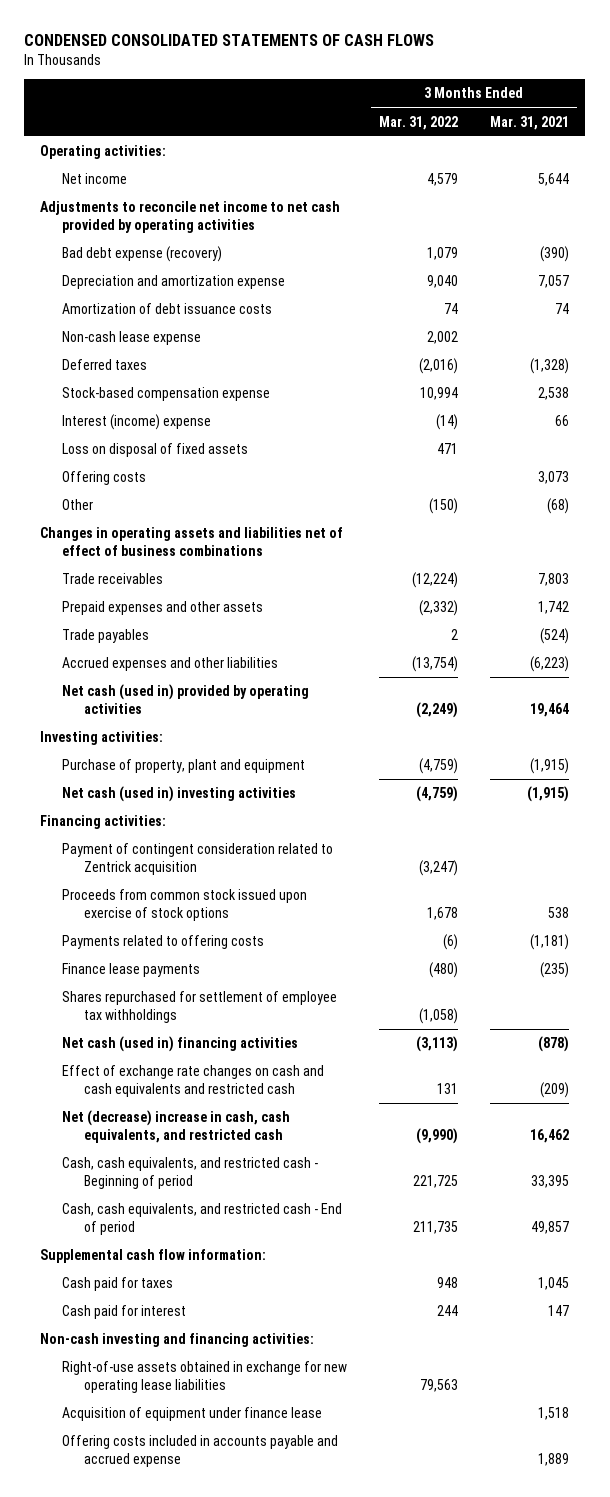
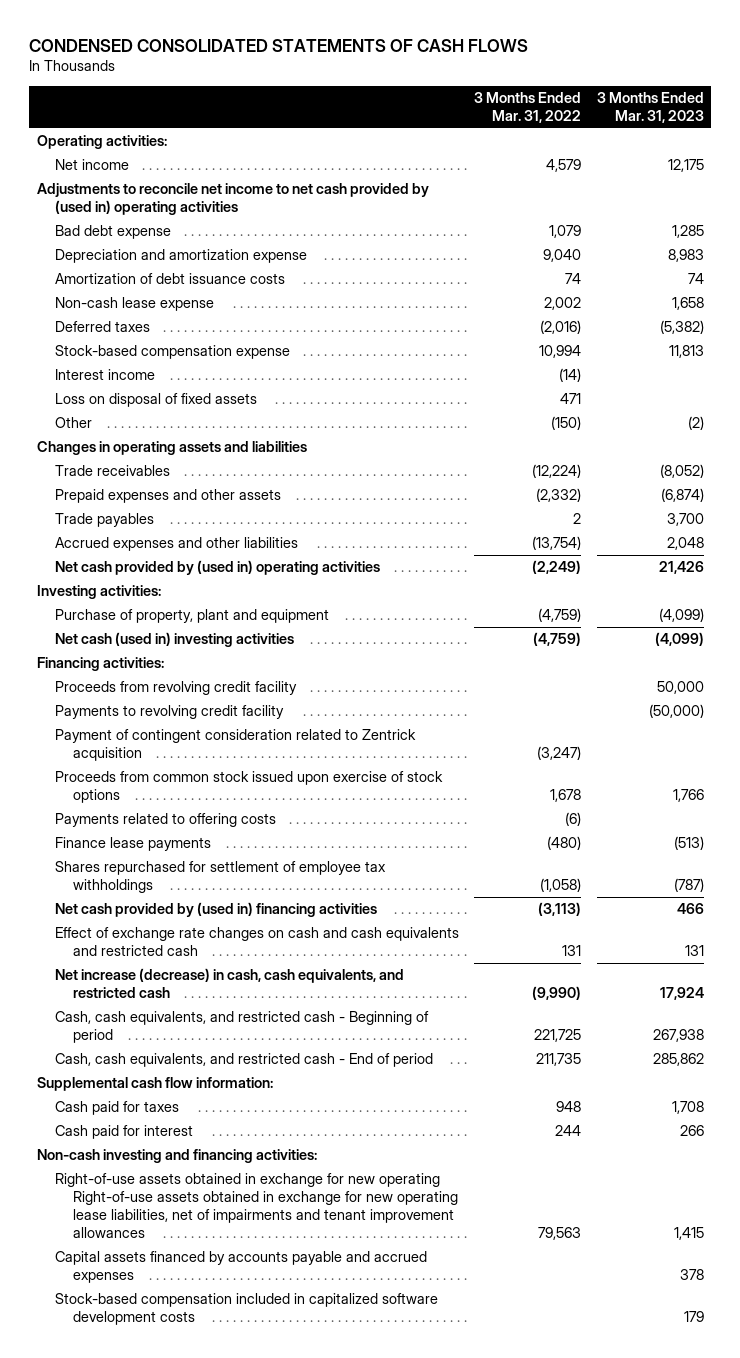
[490,115,570,130] Mar. 31, 2021 -> none
none -> [596,92,704,124] 3 Months Ended Mar. 31, 2023
[40,201,341,234] Adjustments to reconcile net income to net cash provided by operating activities -> [36,183,429,216] Adjustments to reconcile net income to net cash provided by (used in) operating activities
[61,246,222,263] Bad debt expense (recovery) -> [55,225,172,240] Bad debt expense
[61,414,211,431] Interest (income) expense -> [55,369,156,381] Interest income
[61,471,146,486] Offering costs -> none
[40,527,344,557] Changes in operating assets and liabilities net of effect of business combinations -> [36,441,307,456] Changes in operating assets and liabilities
[61,684,309,715] Net cash (used in) provided by operating activities -> [55,560,381,576] Net cash provided by (used in) operating activities
none -> [55,681,298,696] Proceeds from revolving credit facility
none -> [55,705,285,720] Payments to revolving credit facility
[61,1036,298,1053] Net cash (used in) financing activities -> [55,902,378,918] Net cash provided by (used in) financing activities
[61,1110,290,1144] Net (decrease) increase in cash, cash equivalents, and restricted cash -> [55,968,405,999] Net increase (decrease) in cash, cash equivalents, and restricted cash
[61,1407,322,1422] Acquisition of equipment under finance lease -> none
[61,1435,338,1468] Offering costs included in accounts payable and accrued expense -> none
[61,1361,347,1394] Right-of-use assets obtained in exchange for new operating lease liabilities -> [55,1173,459,1239] Right-of-use assets obtained in exchange for new operating Right-of-use assets obtained in exchange for new operating lease liabilities, net of impairments and tenant improvement allowances
none -> [55,1251,428,1284] Capital assets financed by accounts payable and accrued expenses
none -> [55,1293,439,1326] Stock-based compensation included in capitalized software development costs

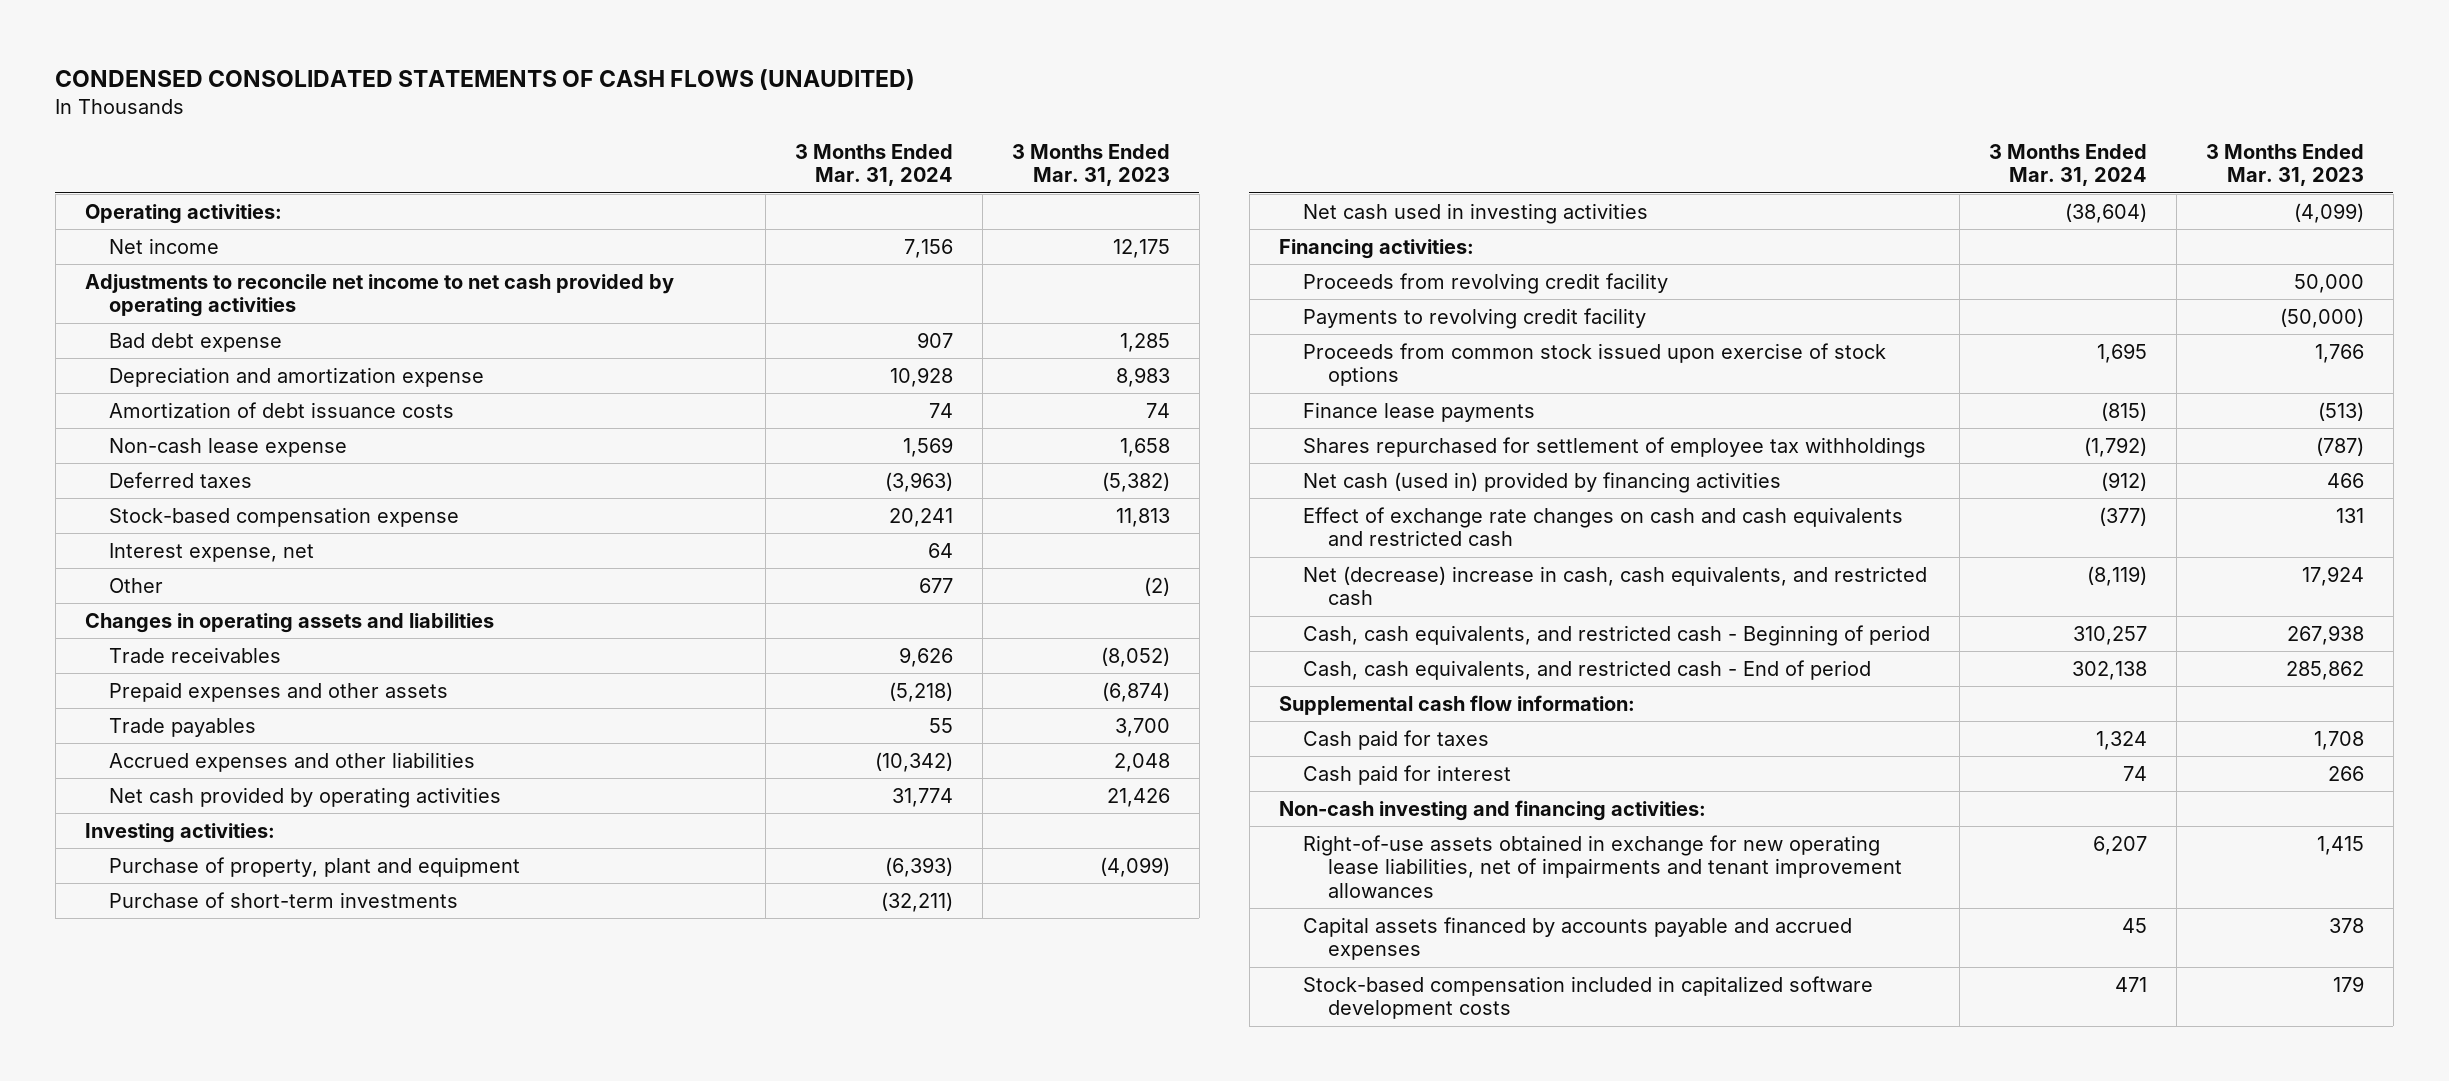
[28,38,528,52] CONDENSED CONSOLIDATED STATEMENTS OF CASH FLOWS -> [55,68,916,90] CONDENSED CONSOLIDATED STATEMENTS OF CASH FLOWS (UNAUDITED)
[474,92,582,124] 3 Months Ended Mar. 31, 2022 -> none
none -> [795,143,954,187] 3 Months Ended Mar. 31, 2024
[36,183,429,216] Adjustments to reconcile net income to net cash provided by (used in) operating activities -> [84,273,674,318] Adjustments to reconcile net income to net cash provided by operating activities
[55,393,258,408] Loss on disposal of fixed assets -> none
[55,369,156,381] Interest income -> [109,542,315,562] Interest expense, net
[55,560,381,576] Net cash provided by (used in) operating activities -> [109,786,502,808] Net cash provided by operating activities
none -> [109,891,459,908] Purchase of short-term investments
[55,632,295,648] Net cash (used in) investing activities -> [1303,202,1649,224] Net cash used in investing activities
[55,729,417,762] Payment of contingent consideration related to Zentrick acquisition -> none
[55,813,277,828] Payments related to offering costs -> none
[55,902,378,918] Net cash provided by (used in) financing activities -> [1303,471,1782,493] Net cash (used in) provided by financing activities
[55,968,405,999] Net increase (decrease) in cash, cash equivalents, and restricted cash -> [1303,565,1928,606] Net (decrease) increase in cash, cash equivalents, and restricted cash
[55,1173,459,1239] Right-of-use assets obtained in exchange for new operating Right-of-use assets obtained in exchange for new operating lease liabilities, net of impairments and tenant improvement allowances -> [1303,834,1902,898] Right-of-use assets obtained in exchange for new operating lease liabilities, net of impairments and tenant improvement allowances

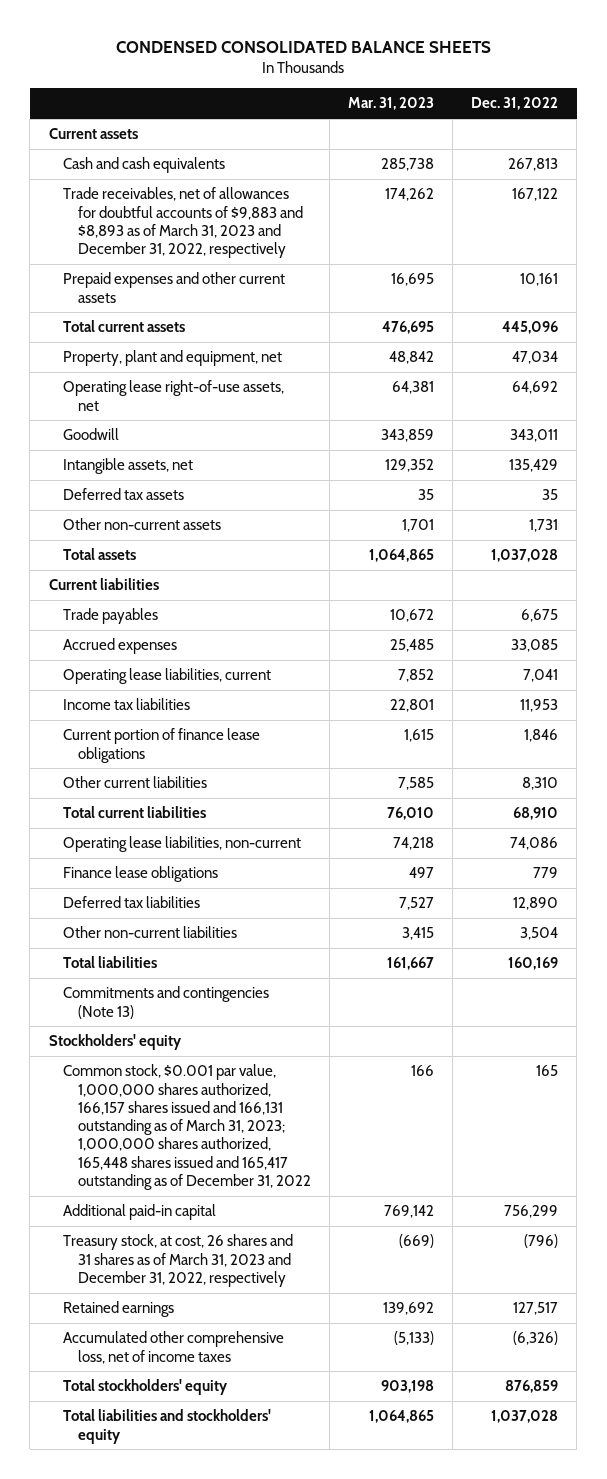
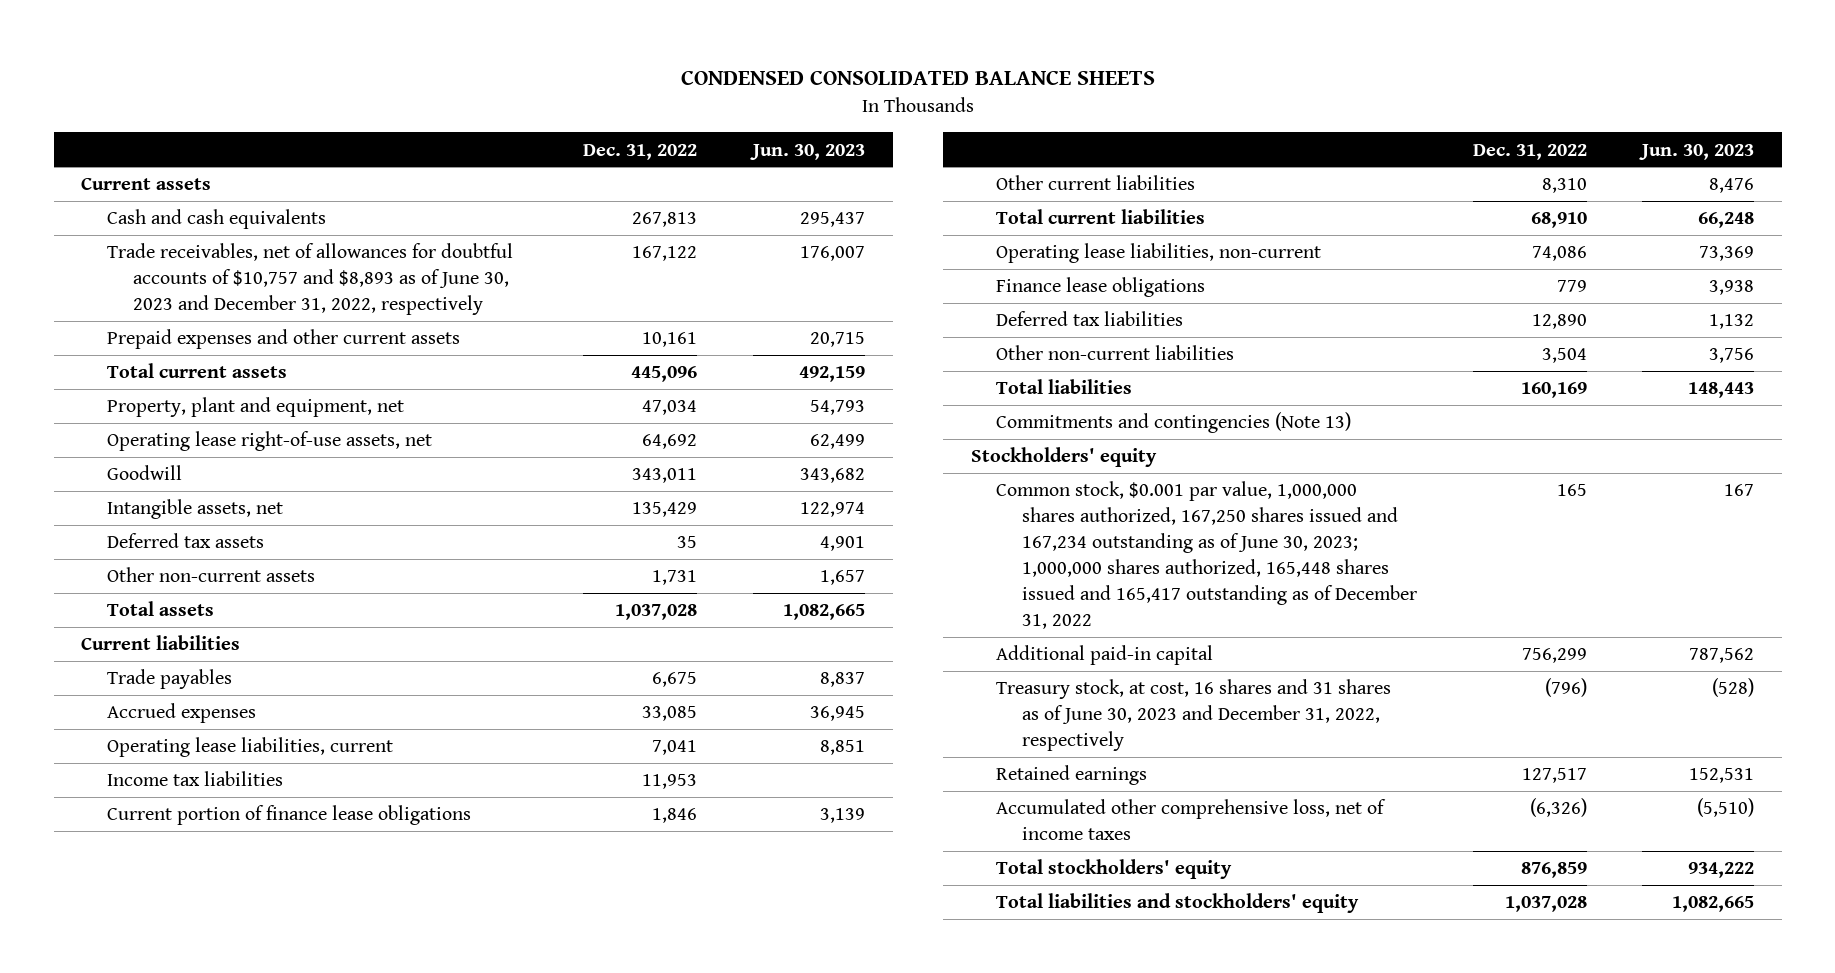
[348,97,435,111] Mar. 31, 2023 -> none
none -> [749,143,865,160] Jun. 30, 2023
[63,187,303,259] Trade receivables, net of allowances for doubtful accounts of $9,883 and $8,893 as of March 31, 2023 and December 31, 2022, respectively -> [107,243,514,316] Trade receivables, net of allowances for doubtful accounts of $10,757 and $8,893 as of June 30, 2023 and December 31, 2022, respectively
[63,1064,311,1191] Common stock, $0.001 par value, 1,000,000 shares authorized, 166,157 shares issued and 166,131 outstanding as of March 31, 2023; 1,000,000 shares authorized, 165,448 shares issued and 165,417 outstanding as of December 31, 2022 -> [996,481,1418,630] Common stock, $0.001 par value, 1,000,000 shares authorized, 167,250 shares issued and 167,234 outstanding as of June 30, 2023; 1,000,000 shares authorized, 165,448 shares issued and 165,417 outstanding as of December 31, 2022
[63,1234,294,1287] Treasury stock, at cost, 26 shares and 31 shares as of March 31, 2023 and December 31, 2022, respectively -> [996,679,1392,752] Treasury stock, at cost, 16 shares and 31 shares as of June 30, 2023 and December 31, 2022, respectively

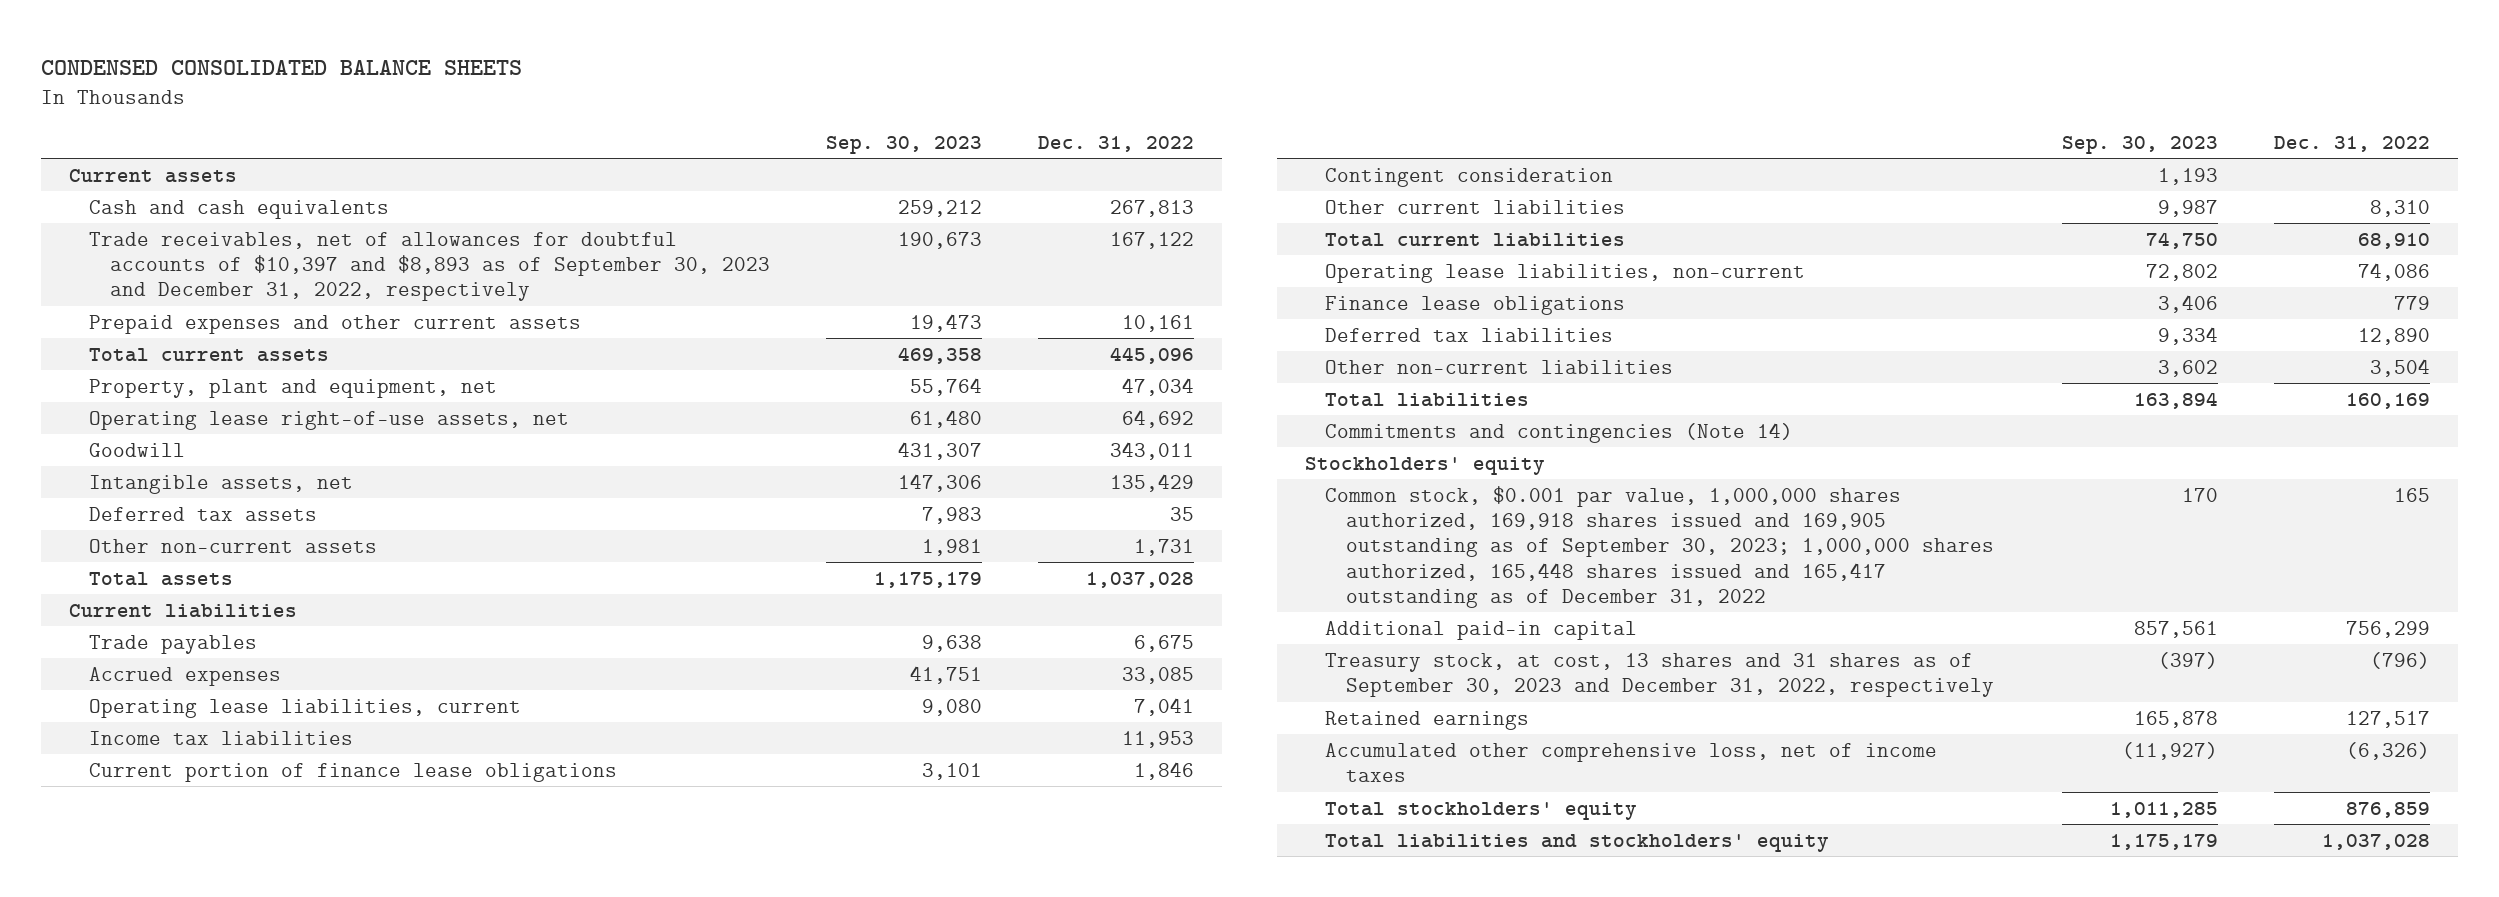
[749,143,865,160] Jun. 30, 2023 -> none
none -> [825,135,982,154] Sep. 30, 2023
[107,243,514,316] Trade receivables, net of allowances for doubtful accounts of $10,757 and $8,893 as of June 30, 2023 and December 31, 2022, respectively -> [89,231,770,302] Trade receivables, net of allowances for doubtful accounts of $10,397 and $8,893 as of September 30, 2023 and December 31, 2022, respectively
none -> [1325,167,1614,187] Contingent consideration
[996,412,1352,434] Commitments and contingencies (Note 13) -> [1325,422,1794,443] Commitments and contingencies (Note 14)
[996,481,1418,630] Common stock, $0.001 par value, 1,000,000 shares authorized, 167,250 shares issued and 167,234 outstanding as of June 30, 2023; 1,000,000 shares authorized, 165,448 shares issued and 165,417 outstanding as of December 31, 2022 -> [1325,485,1994,608] Common stock, $0.001 par value, 1,000,000 shares authorized, 169,918 shares issued and 169,905 outstanding as of September 30, 2023; 1,000,000 shares authorized, 165,448 shares issued and 165,417 outstanding as of December 31, 2022
[996,679,1392,752] Treasury stock, at cost, 16 shares and 31 shares as of June 30, 2023 and December 31, 2022, respectively -> [1325,652,1994,698] Treasury stock, at cost, 13 shares and 31 shares as of September 30, 2023 and December 31, 2022, respectively

